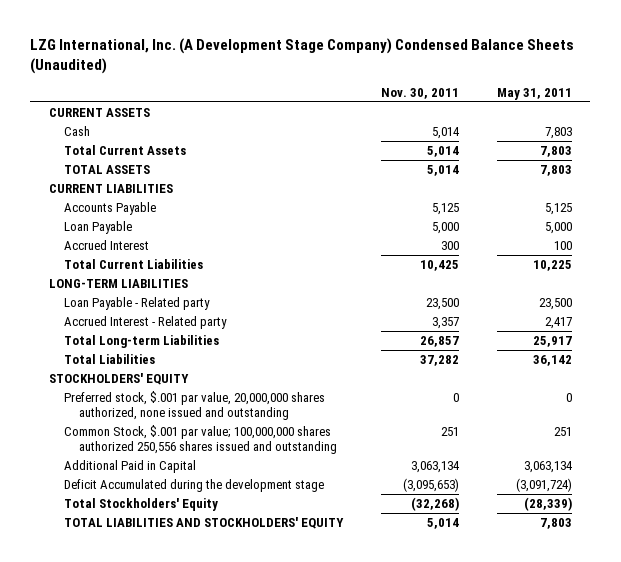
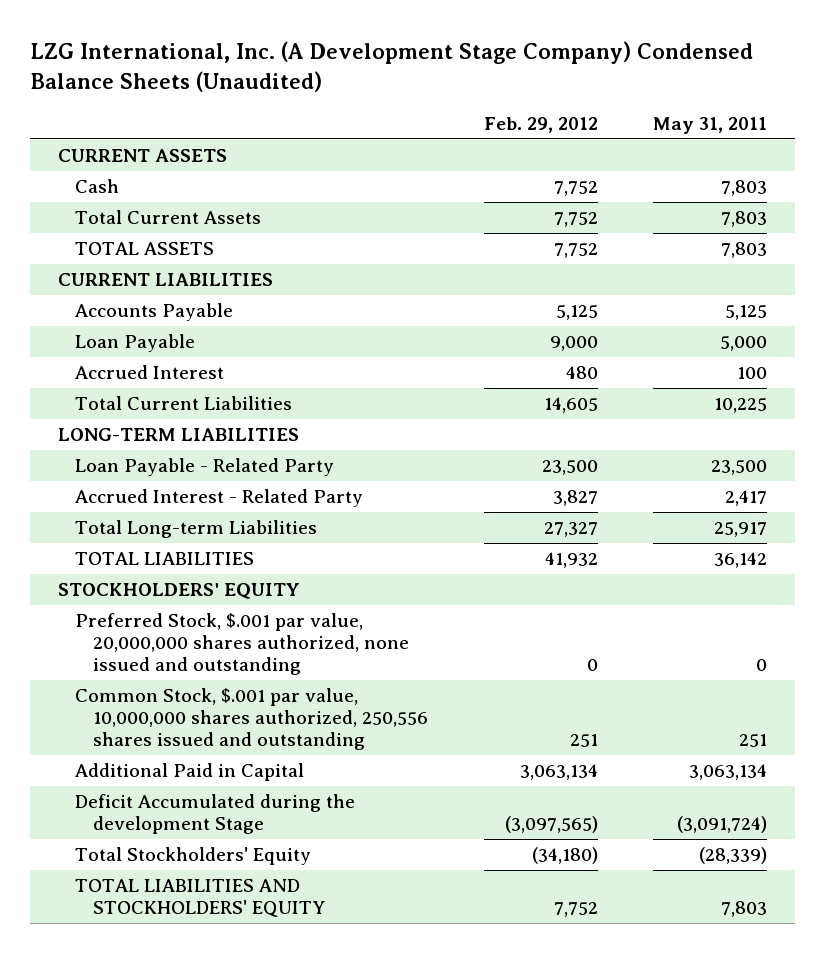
[380,87,459,99] Nov. 30, 2011 -> none
none -> [483,116,598,133] Feb. 29, 2012
[64,296,211,310] Loan Payable - Related party -> [75,458,335,477] Loan Payable - Related Party
[64,315,228,329] Accrued Interest - Related party -> [75,489,364,508] Accrued Interest - Related Party
[64,353,156,364] Total Liabilities -> [75,552,255,566] TOTAL LIABILITIES
[64,390,326,421] Preferred stock, $.001 par value, 20,000,000 shares authorized, none issued and outstanding -> [75,613,409,676] Preferred Stock, $.001 par value, 20,000,000 shares authorized, none issued and outstanding
[64,424,338,455] Common Stock, $.001 par value; 100,000,000 shares authorized 250,556 shares issued and outstanding -> [75,688,428,751] Common Stock, $.001 par value, 10,000,000 shares authorized, 250,556 shares issued and outstanding
[64,478,325,492] Deficit Accumulated during the development stage -> [75,794,356,835] Deficit Accumulated during the development Stage

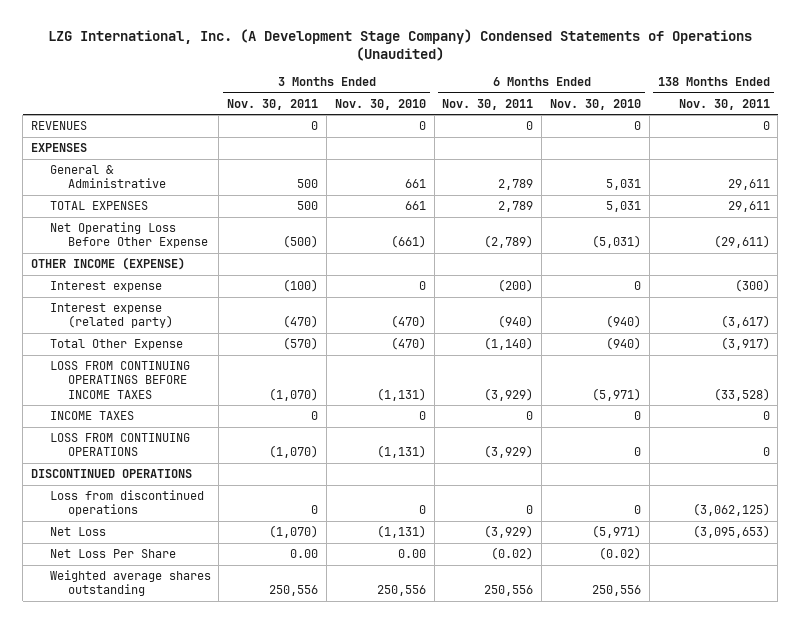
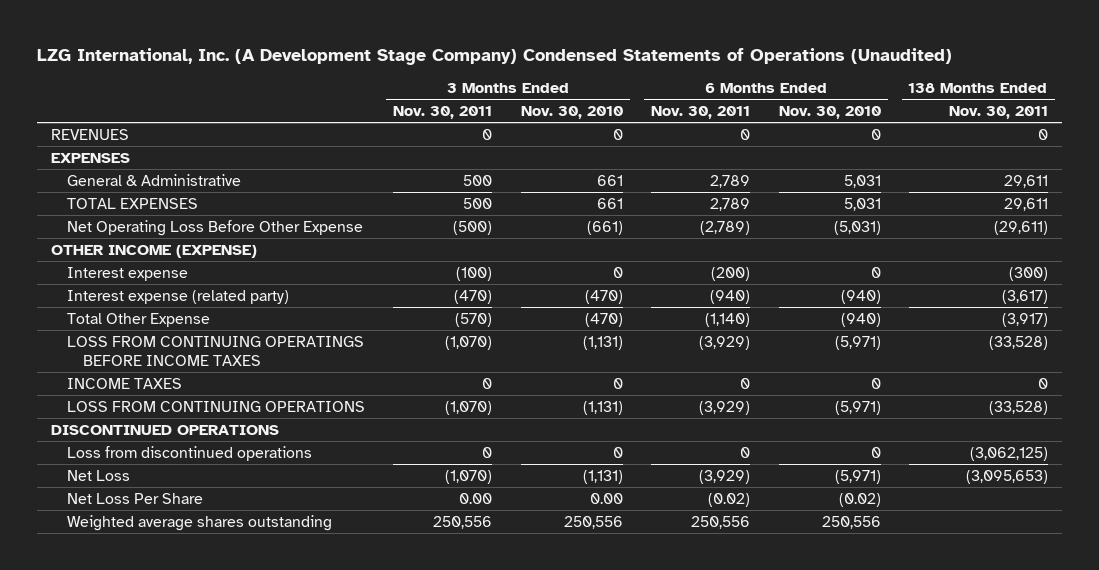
[634,447,642,457] 0 -> [834,400,881,415] (5,971)
[762,447,770,457] 0 -> [988,400,1048,415] (33,528)

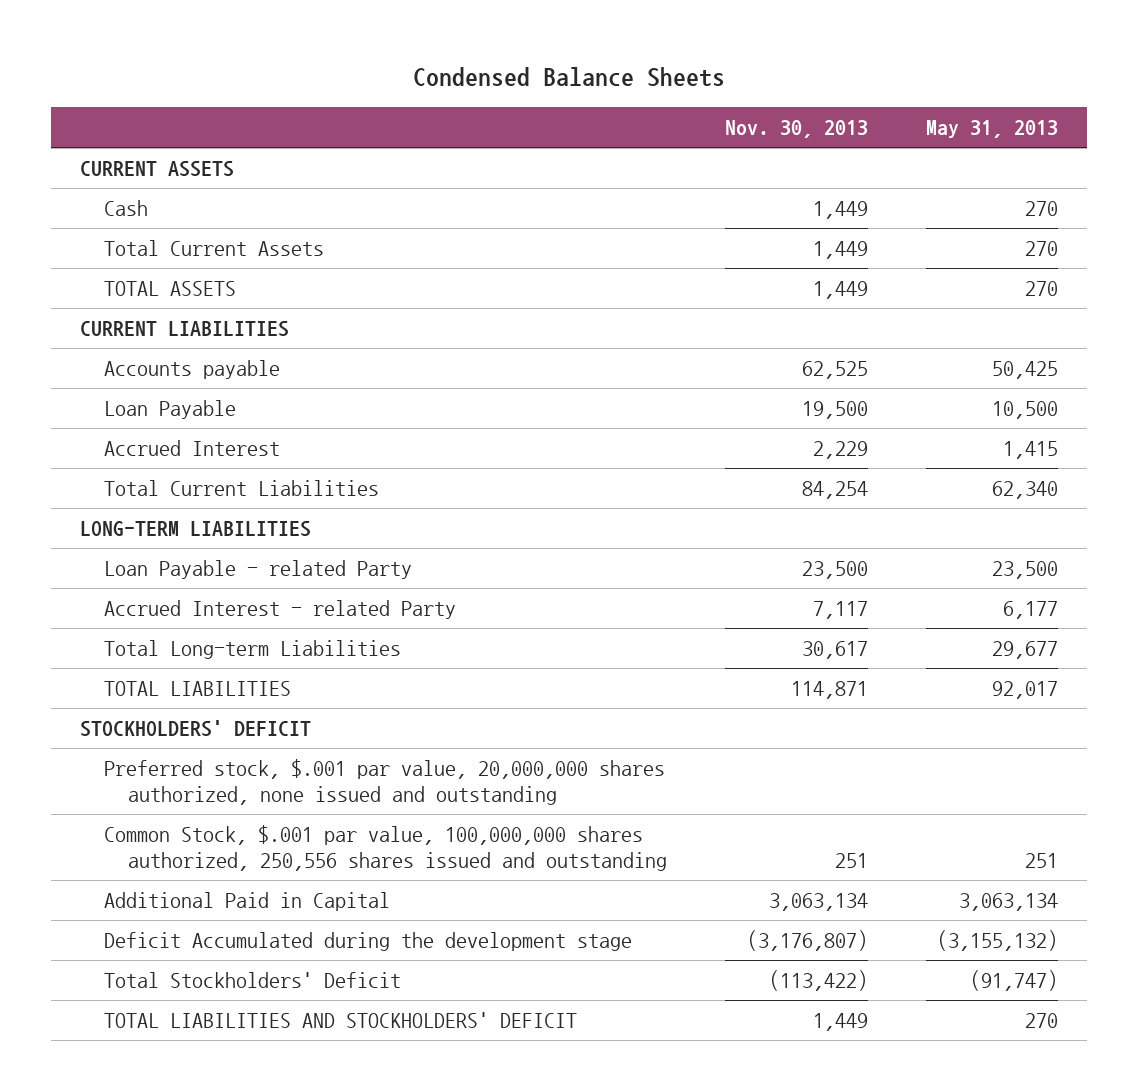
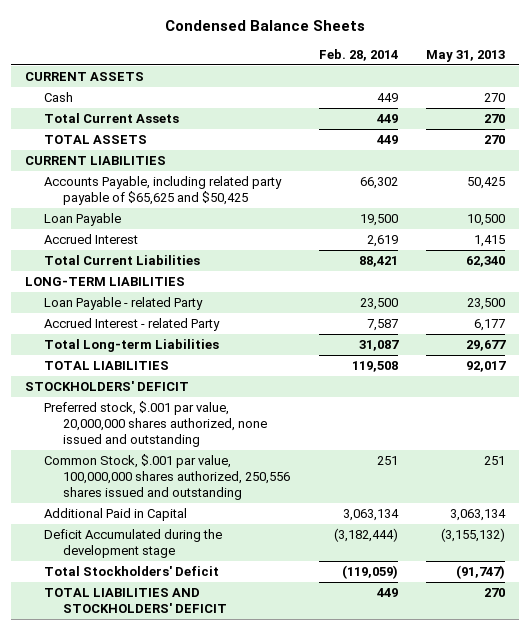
[724,120,868,139] Nov. 30, 2013 -> none
none -> [318,48,398,61] Feb. 28, 2014
[103,360,280,380] Accounts payable -> [44,176,283,205] Accounts Payable, including related party payable of $65,625 and $50,425

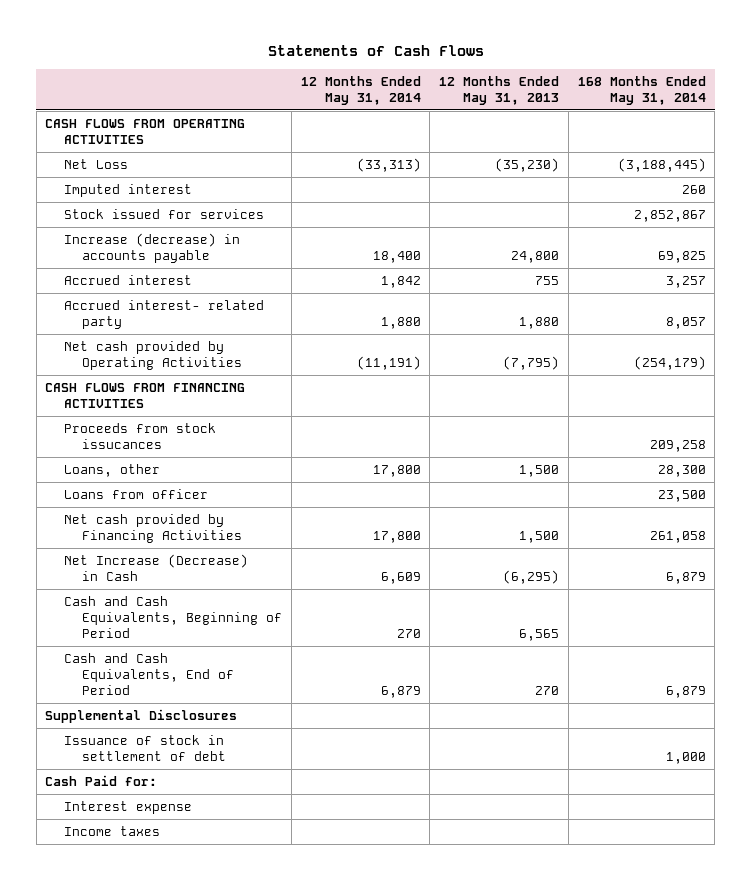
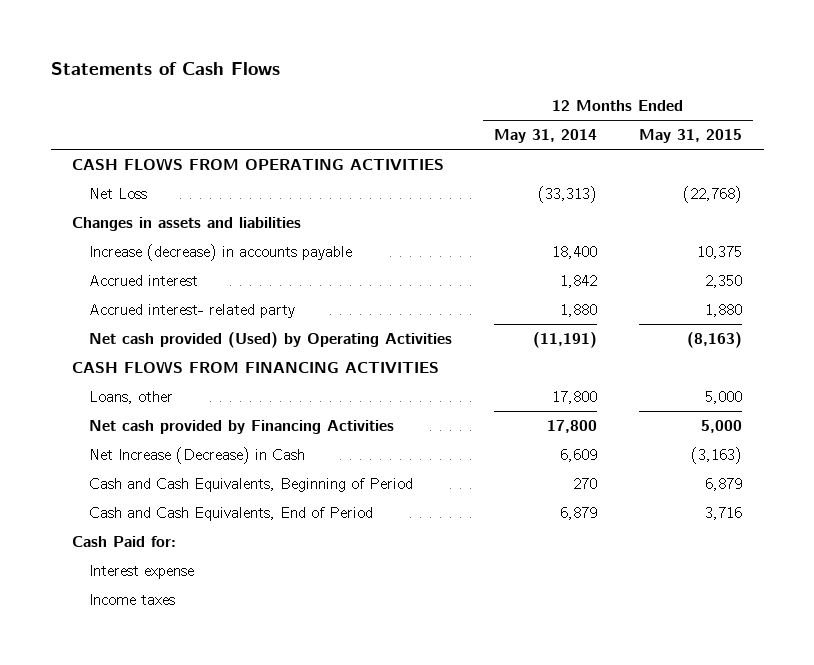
[439,75,560,105] 12 Months Ended May 31, 2013 -> none
[577,75,706,105] 168 Months Ended May 31, 2014 -> none
none -> [639,129,743,144] May 31, 2015
[63,183,192,197] Imputed interest -> none
[63,208,264,219] Stock issued for services -> none
none -> [71,216,301,231] Changes in assets and liabilities
[63,340,242,370] Net cash provided by Operating Activities -> [88,331,452,348] Net cash provided (Used) by Operating Activities
[63,422,216,449] Proceeds from stock issucances -> none
[63,488,208,499] Loans from officer -> none
[45,708,238,723] Supplemental Disclosures -> none
[63,734,226,761] Issuance of stock in settlement of debt -> none

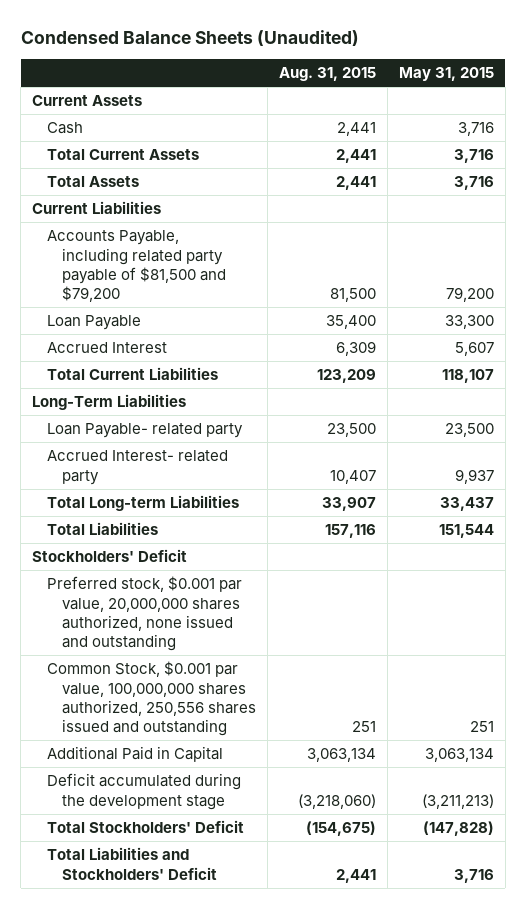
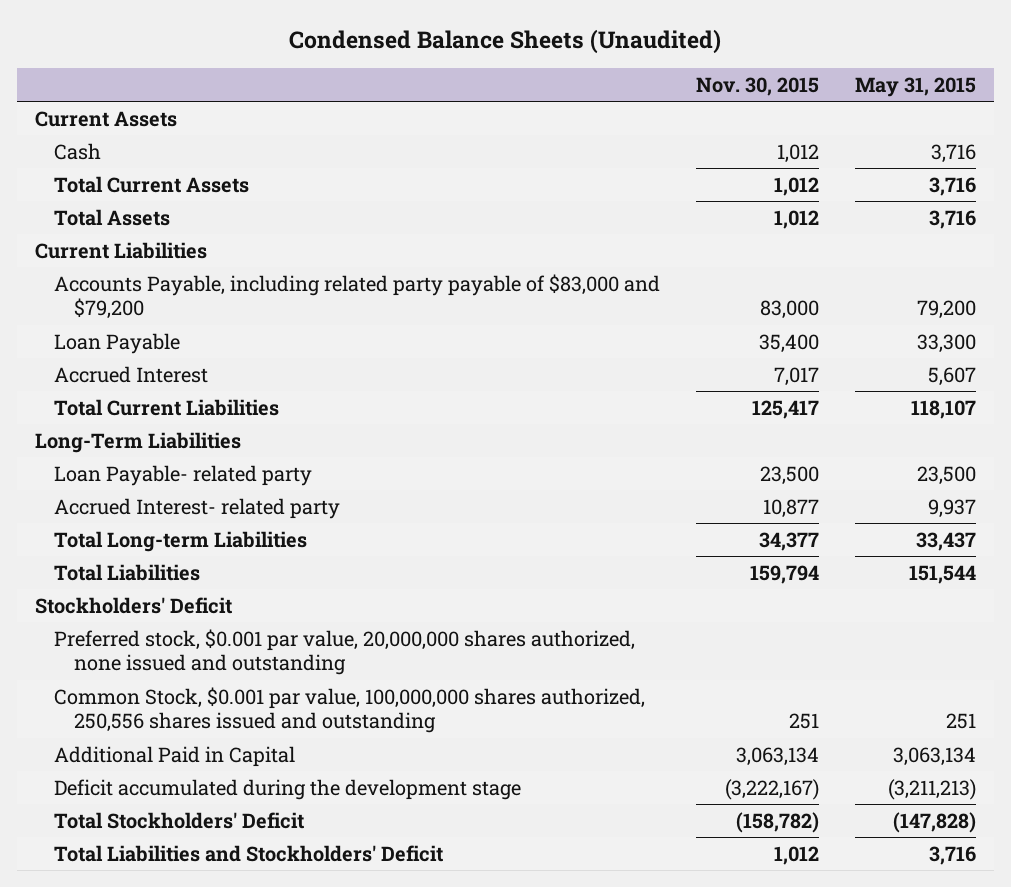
[279,67,377,82] Aug. 31, 2015 -> none
none -> [696,76,820,96] Nov. 30, 2015
[47,230,227,303] Accounts Payable, including related party payable of $81,500 and $79,200 -> [54,273,661,320] Accounts Payable, including related party payable of $83,000 and $79,200

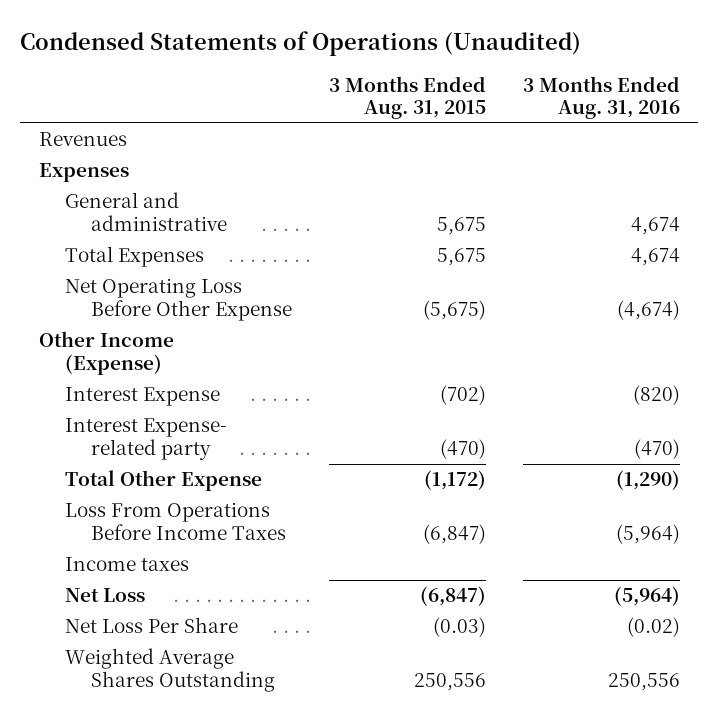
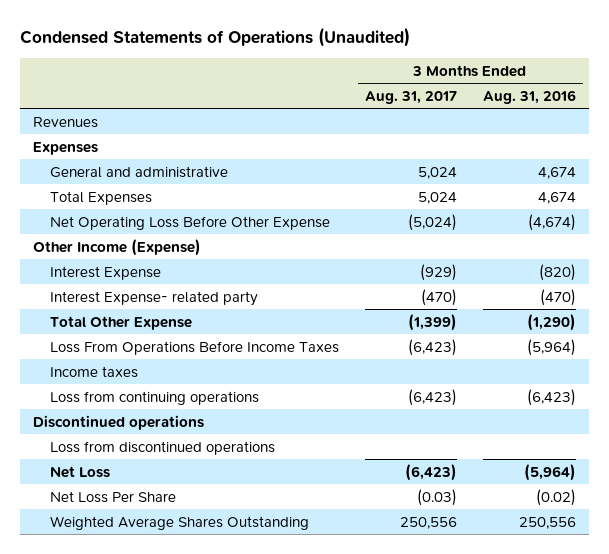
[328,75,486,120] 3 Months Ended Aug. 31, 2015 -> none
none -> [364,90,457,104] Aug. 31, 2017
none -> [49,390,259,405] Loss from continuing operations
none -> [32,414,204,430] Discontinued operations
none -> [49,440,275,455] Loss from discontinued operations

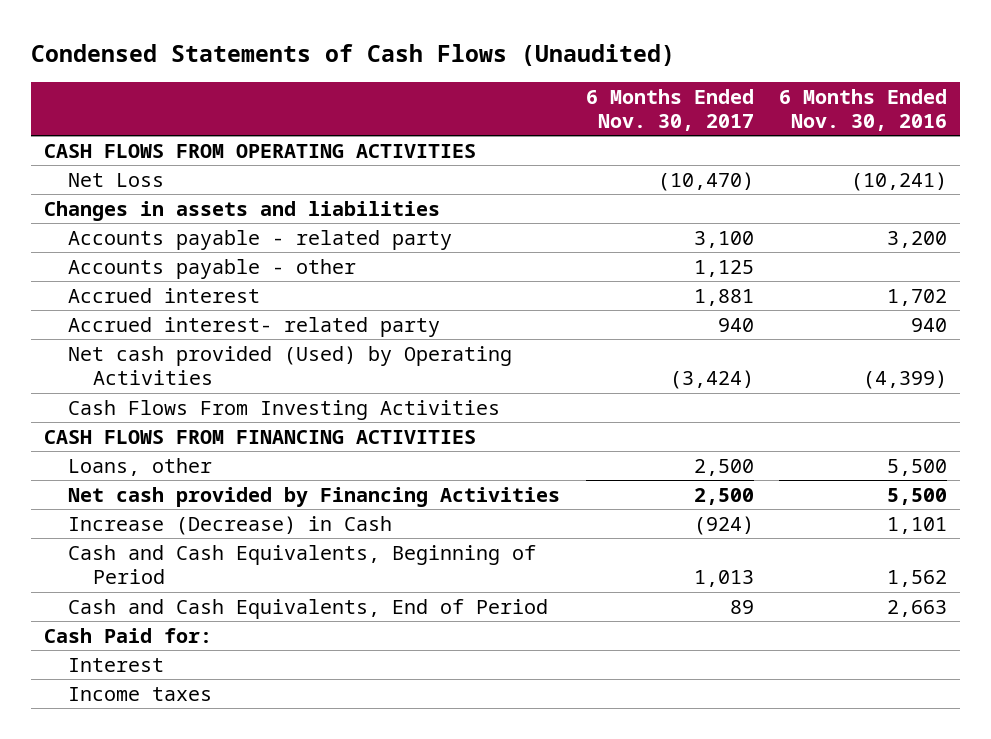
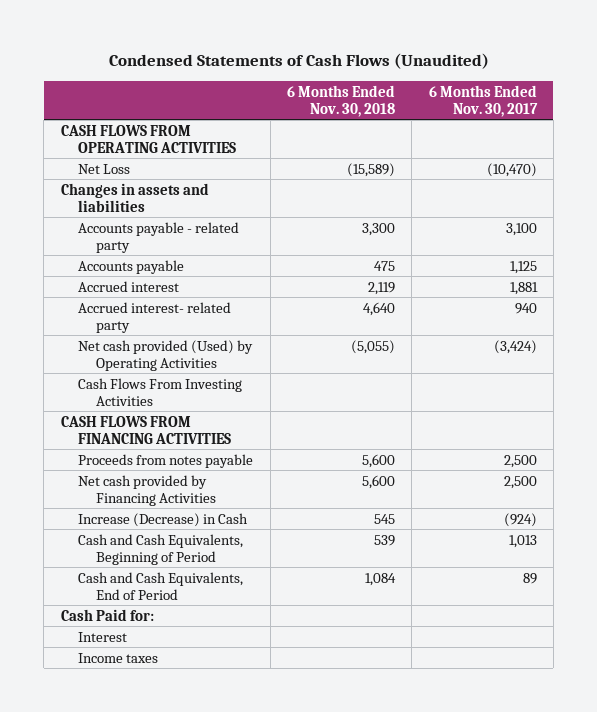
[779,88,948,131] 6 Months Ended Nov. 30, 2016 -> none
none -> [286,84,395,117] 6 Months Ended Nov. 30, 2018
[68,258,357,279] Accounts payable - other -> [78,259,185,274] Accounts payable
[68,457,213,476] Loans, other -> none
none -> [78,453,254,468] Proceeds from notes payable

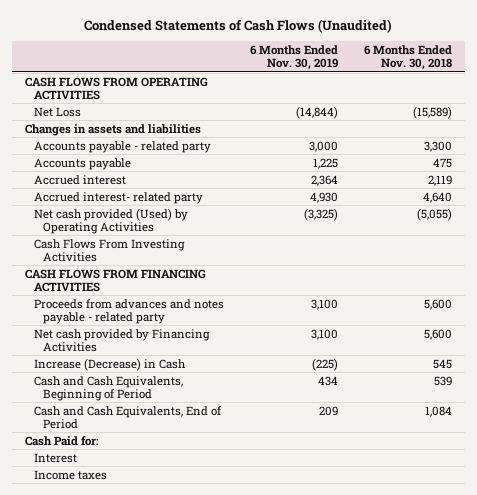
[428,84,538,117] 6 Months Ended Nov. 30, 2017 -> none
none -> [249,44,338,71] 6 Months Ended Nov. 30, 2019
[78,453,254,468] Proceeds from notes payable -> [34,298,225,325] Proceeds from advances and notes payable - related party

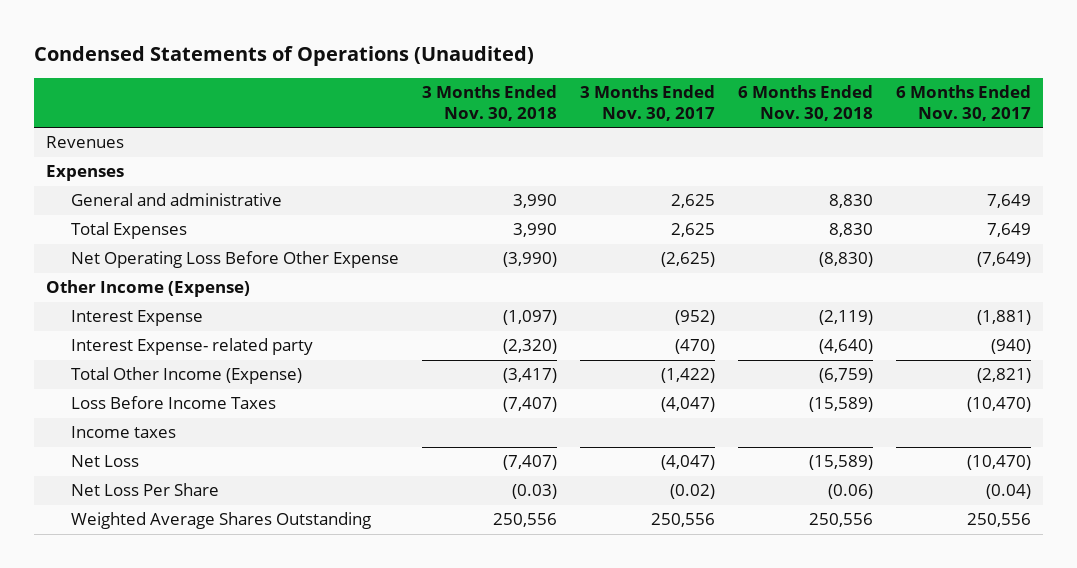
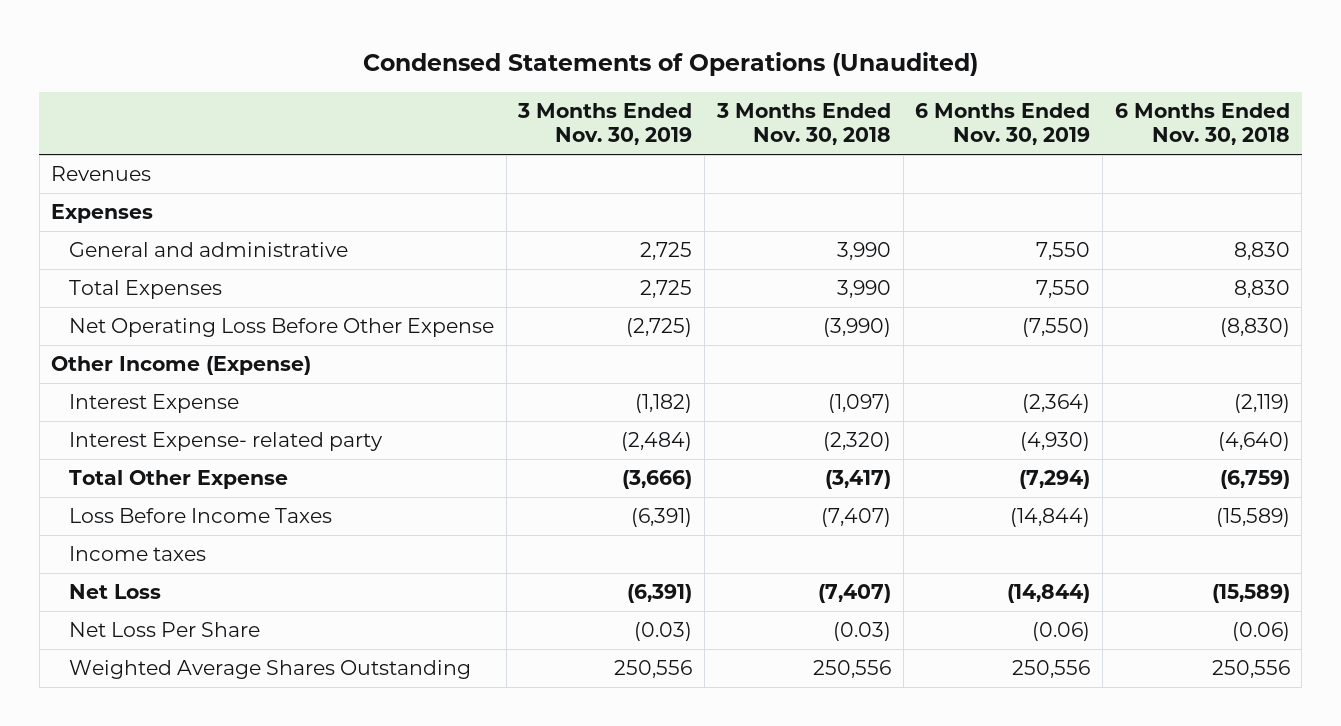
[580,84,716,122] 3 Months Ended Nov. 30, 2017 -> none
[896,84,1032,122] 6 Months Ended Nov. 30, 2017 -> none
none -> [517,103,693,146] 3 Months Ended Nov. 30, 2019
none -> [915,103,1091,146] 6 Months Ended Nov. 30, 2019
[70,367,302,385] Total Other Income (Expense) -> [69,470,289,490] Total Other Expense

